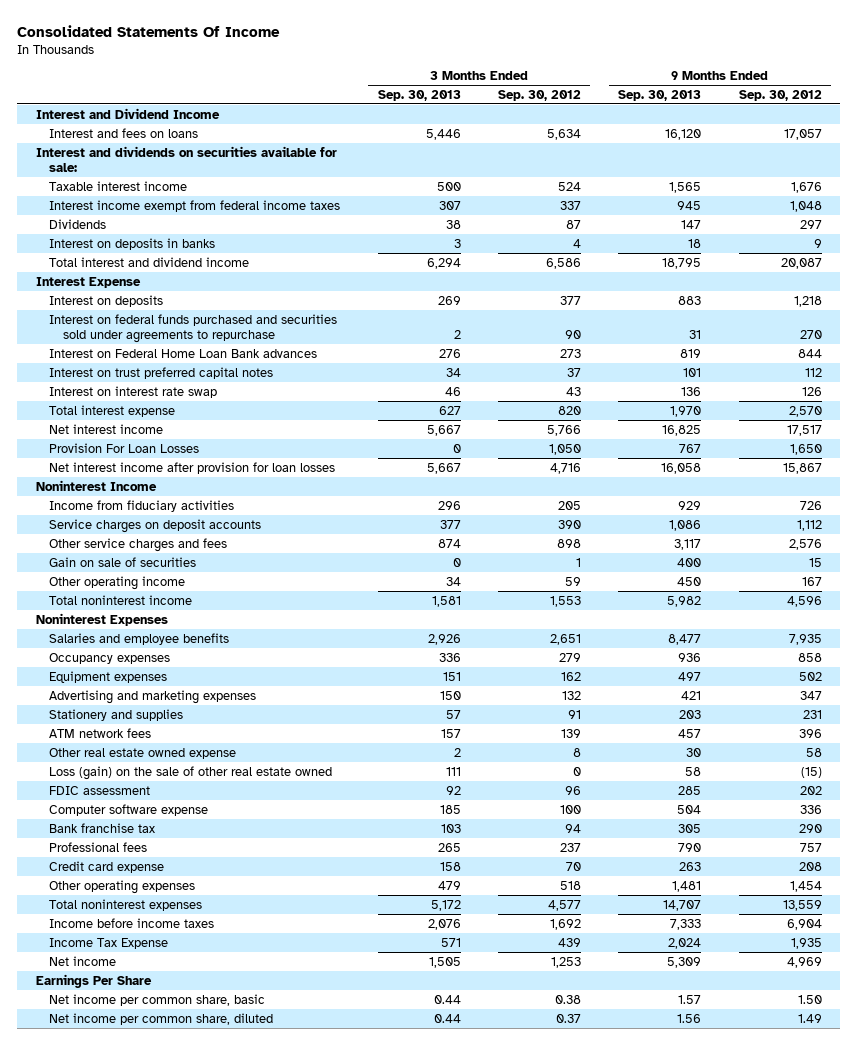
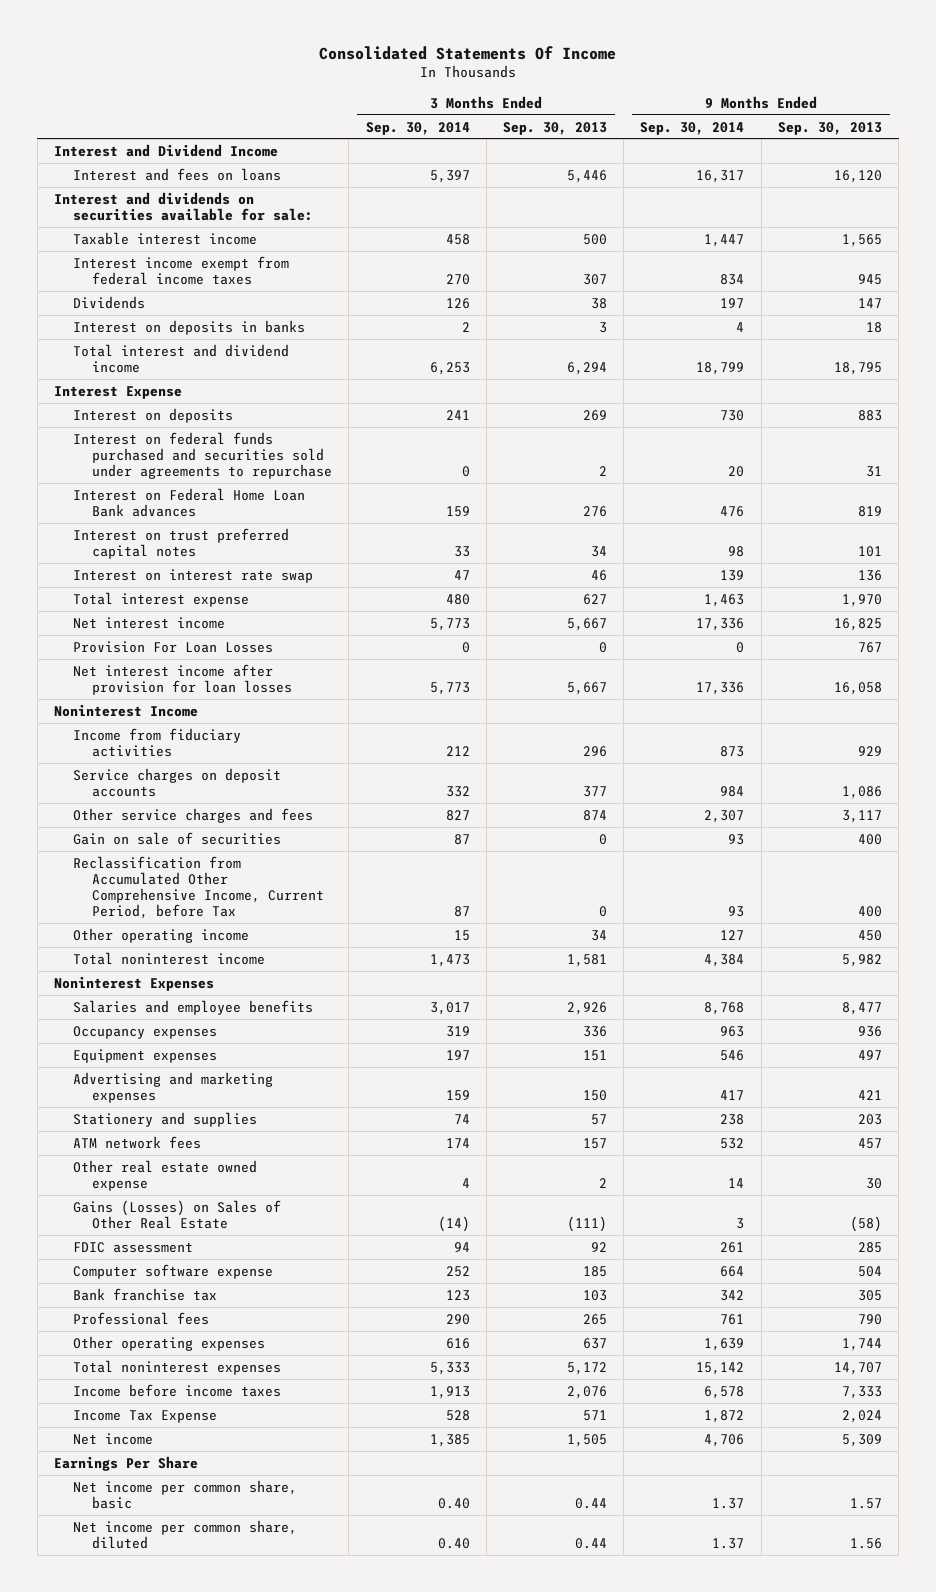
[498,89,582,101] Sep. 30, 2012 -> none
[738,89,822,101] Sep. 30, 2012 -> none
none -> [365,121,470,135] Sep. 30, 2014
none -> [640,121,745,135] Sep. 30, 2014
none -> [73,855,325,919] Reclassification from Accumulated Other Comprehensive Income, Current Period, before Tax
[49,765,333,780] Loss (gain) on the sale of other real estate owned -> [73,1199,282,1229] Gains (Losses) on Sales of Other Real Estate
[445,766,461,776] 111 -> [567,1215,608,1232] (111)
[685,766,702,776] 58 -> [849,1215,882,1232] (58)
[49,860,165,873] Credit card expense -> none
[437,880,461,890] 479 -> [583,1337,608,1349] 637
[672,880,702,892] 1,481 -> [841,1337,882,1351] 1,744

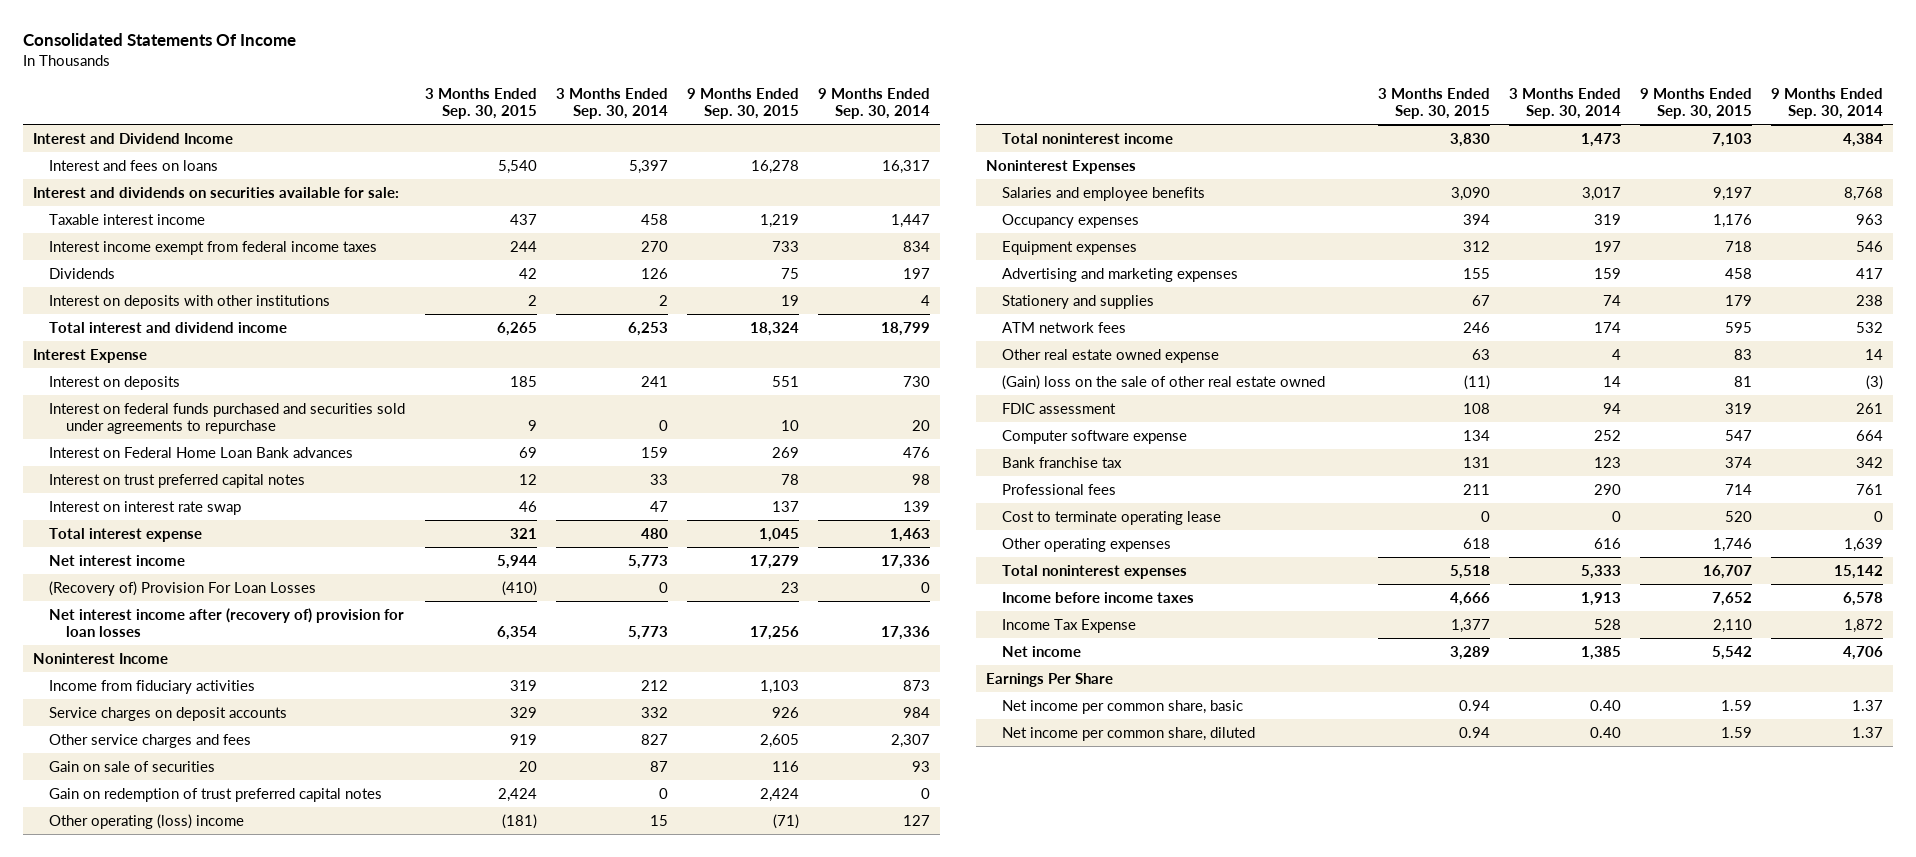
[503,121,608,135] Sep. 30, 2013 -> none
[777,121,882,135] Sep. 30, 2013 -> none
none -> [424,87,537,120] 3 Months Ended Sep. 30, 2015
none -> [686,87,799,120] 9 Months Ended Sep. 30, 2015
[73,319,306,335] Interest on deposits in banks -> [49,294,331,309] Interest on deposits with other institutions
[73,640,274,653] Provision For Loan Losses -> [49,580,317,596] (Recovery of) Provision For Loan Losses
[73,663,293,695] Net interest income after provision for loan losses -> [49,607,405,637] Net interest income after (recovery of) provision for loan losses
[73,855,325,919] Reclassification from Accumulated Other Comprehensive Income, Current Period, before Tax -> none
none -> [49,787,383,802] Gain on redemption of trust preferred capital notes
[73,927,250,943] Other operating income -> [49,813,245,829] Other operating (loss) income
[73,1199,282,1229] Gains (Losses) on Sales of Other Real Estate -> [1002,374,1326,390] (Gain) loss on the sale of other real estate owned
[437,1215,470,1232] (14) -> [1602,375,1621,387] 14
[736,1217,745,1229] 3 -> [1866,374,1884,390] (3)
none -> [1002,510,1222,525] Cost to terminate operating lease

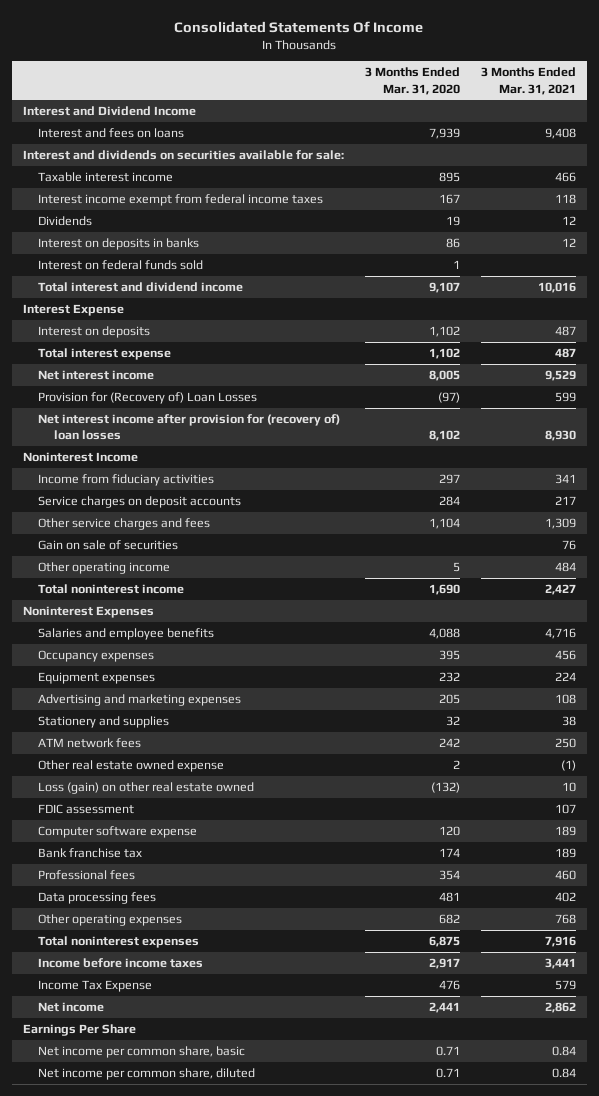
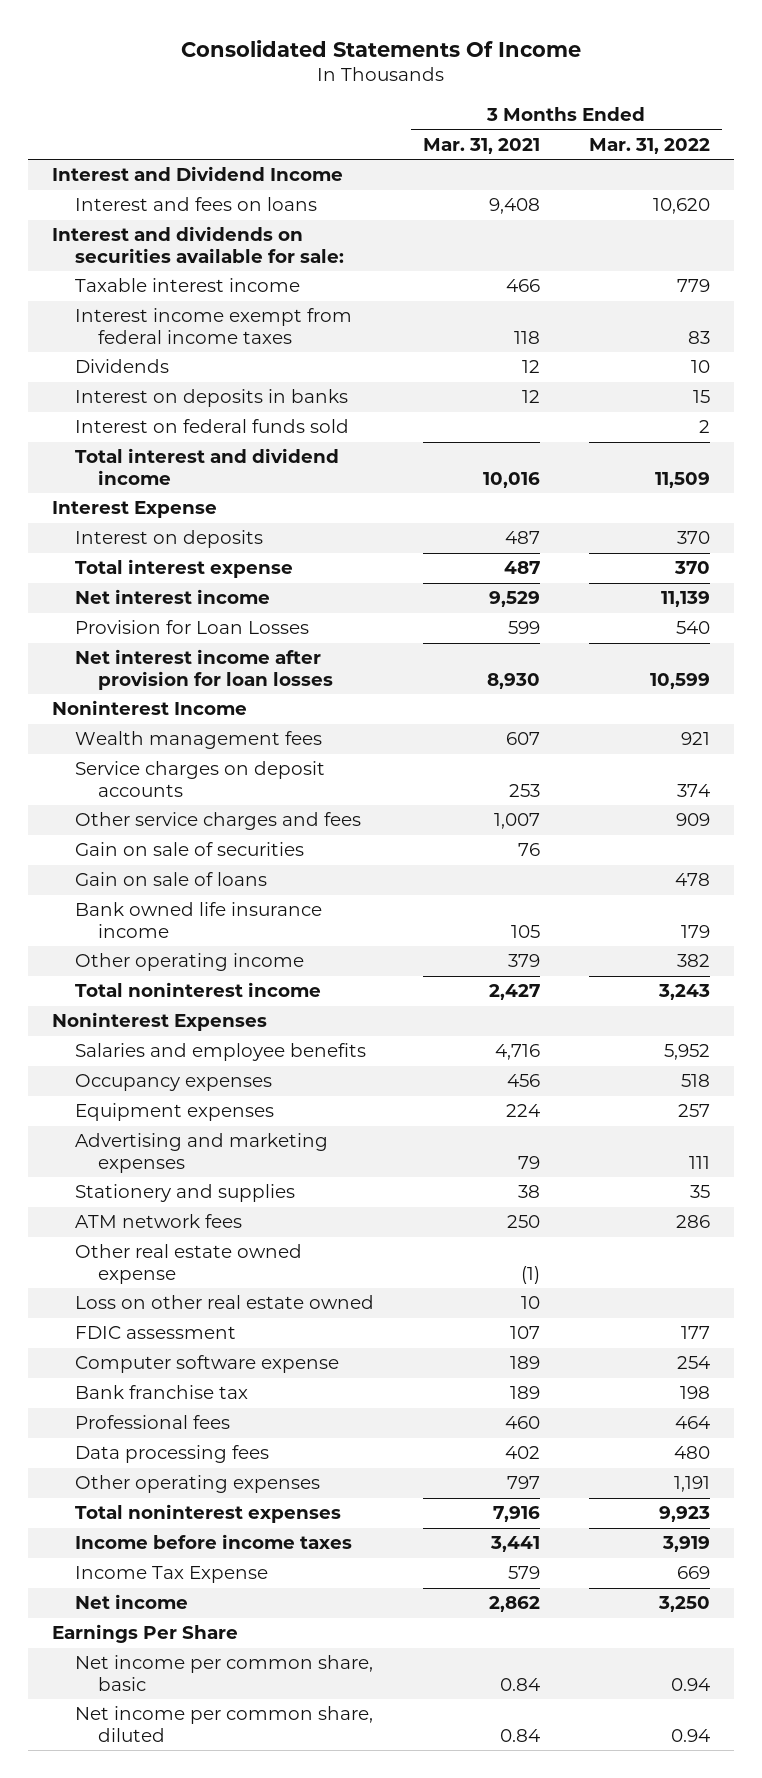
[364,67,460,95] 3 Months Ended Mar. 31, 2020 -> none
none -> [588,137,710,154] Mar. 31, 2022
[38,392,258,405] Provision for (Recovery of) Loan Losses -> [75,620,310,635] Provision for Loan Losses
[38,414,341,441] Net interest income after provision for (recovery of) loan losses -> [75,649,334,690] Net interest income after provision for loan losses
[38,474,215,487] Income from fiduciary activities -> none
none -> [75,731,323,750] Wealth management fees
[555,496,577,506] 217 -> [508,783,540,797] 253
[545,518,577,530] 1,309 -> [493,813,540,830] 1,007
none -> [75,872,268,887] Gain on sale of loans
none -> [75,902,323,938] Bank owned life insurance income
[555,562,577,573] 484 -> [507,954,540,968] 379
[555,694,577,705] 108 -> [517,1155,540,1169] 79
[38,782,255,795] Loss (gain) on other real estate owned -> [75,1295,375,1310] Loss on other real estate owned
[555,914,577,925] 768 -> [506,1476,540,1490] 797

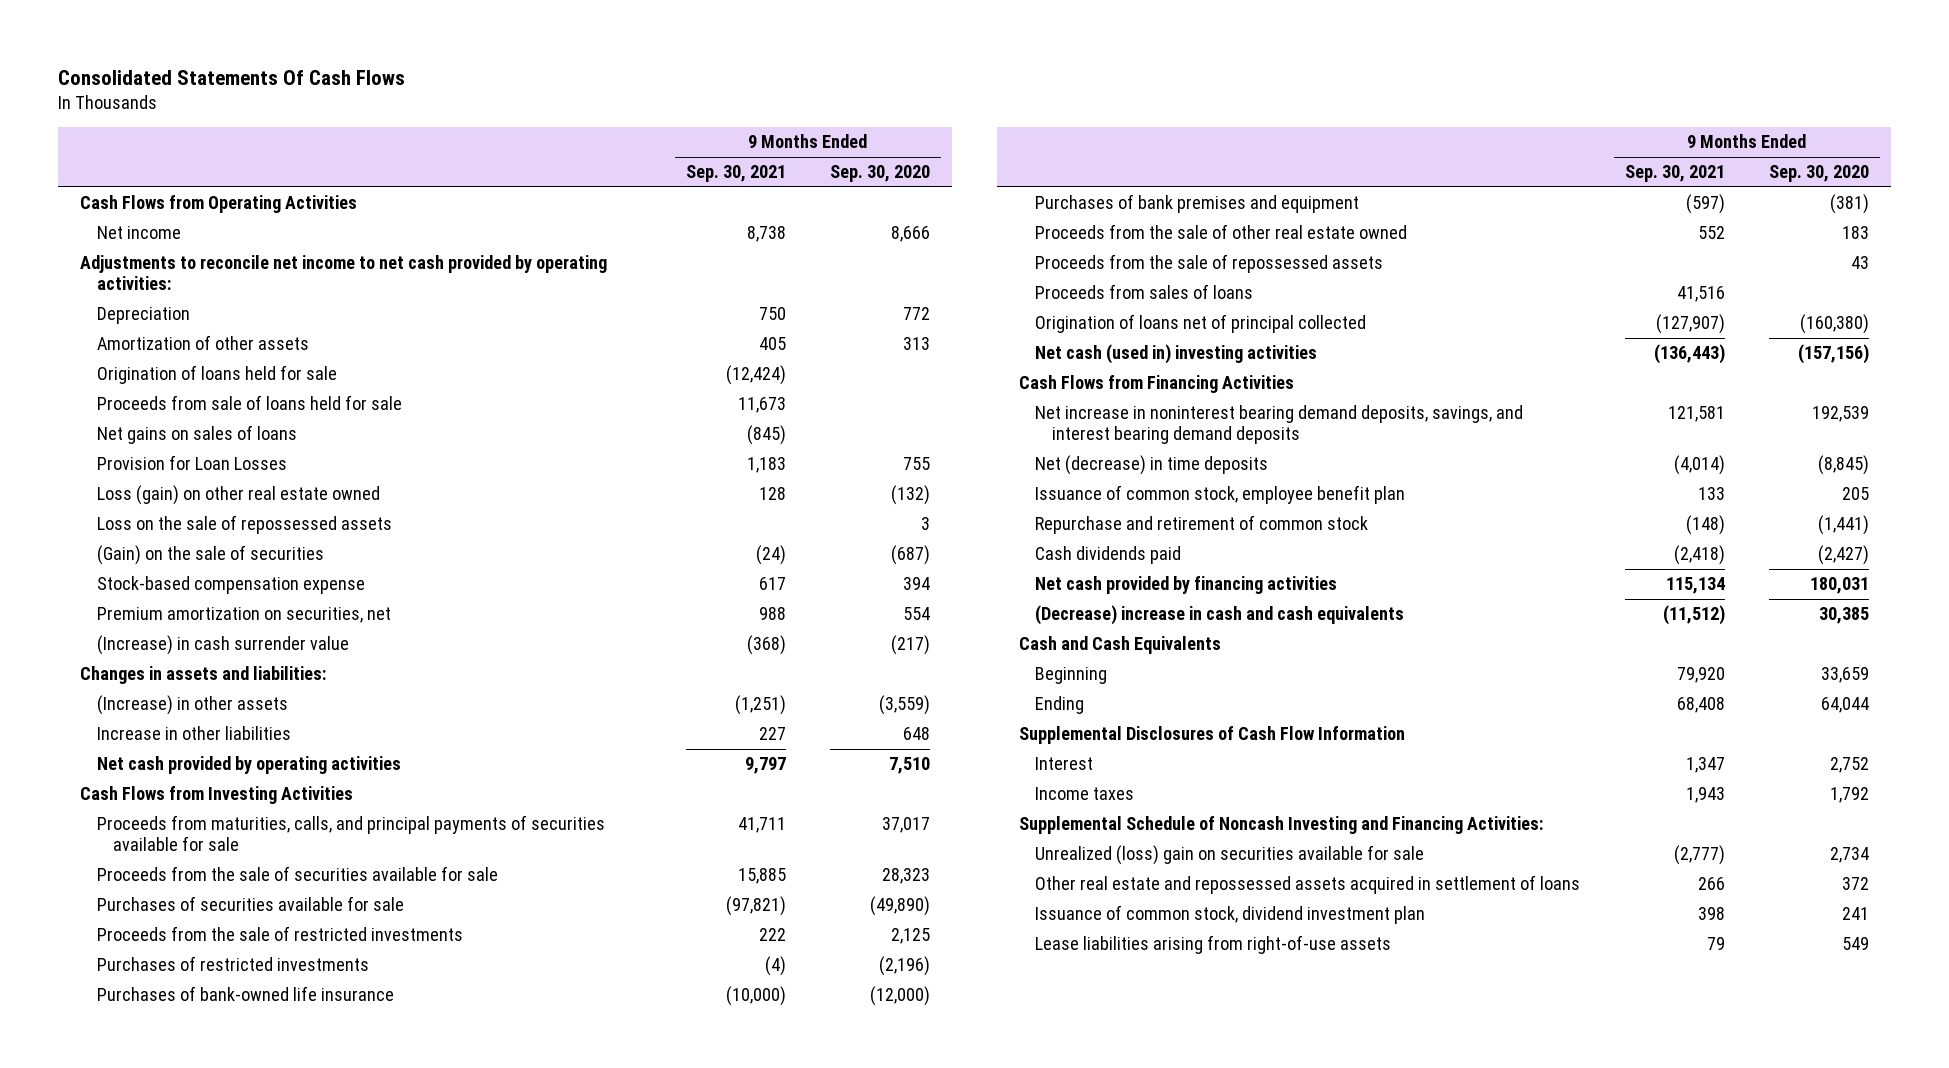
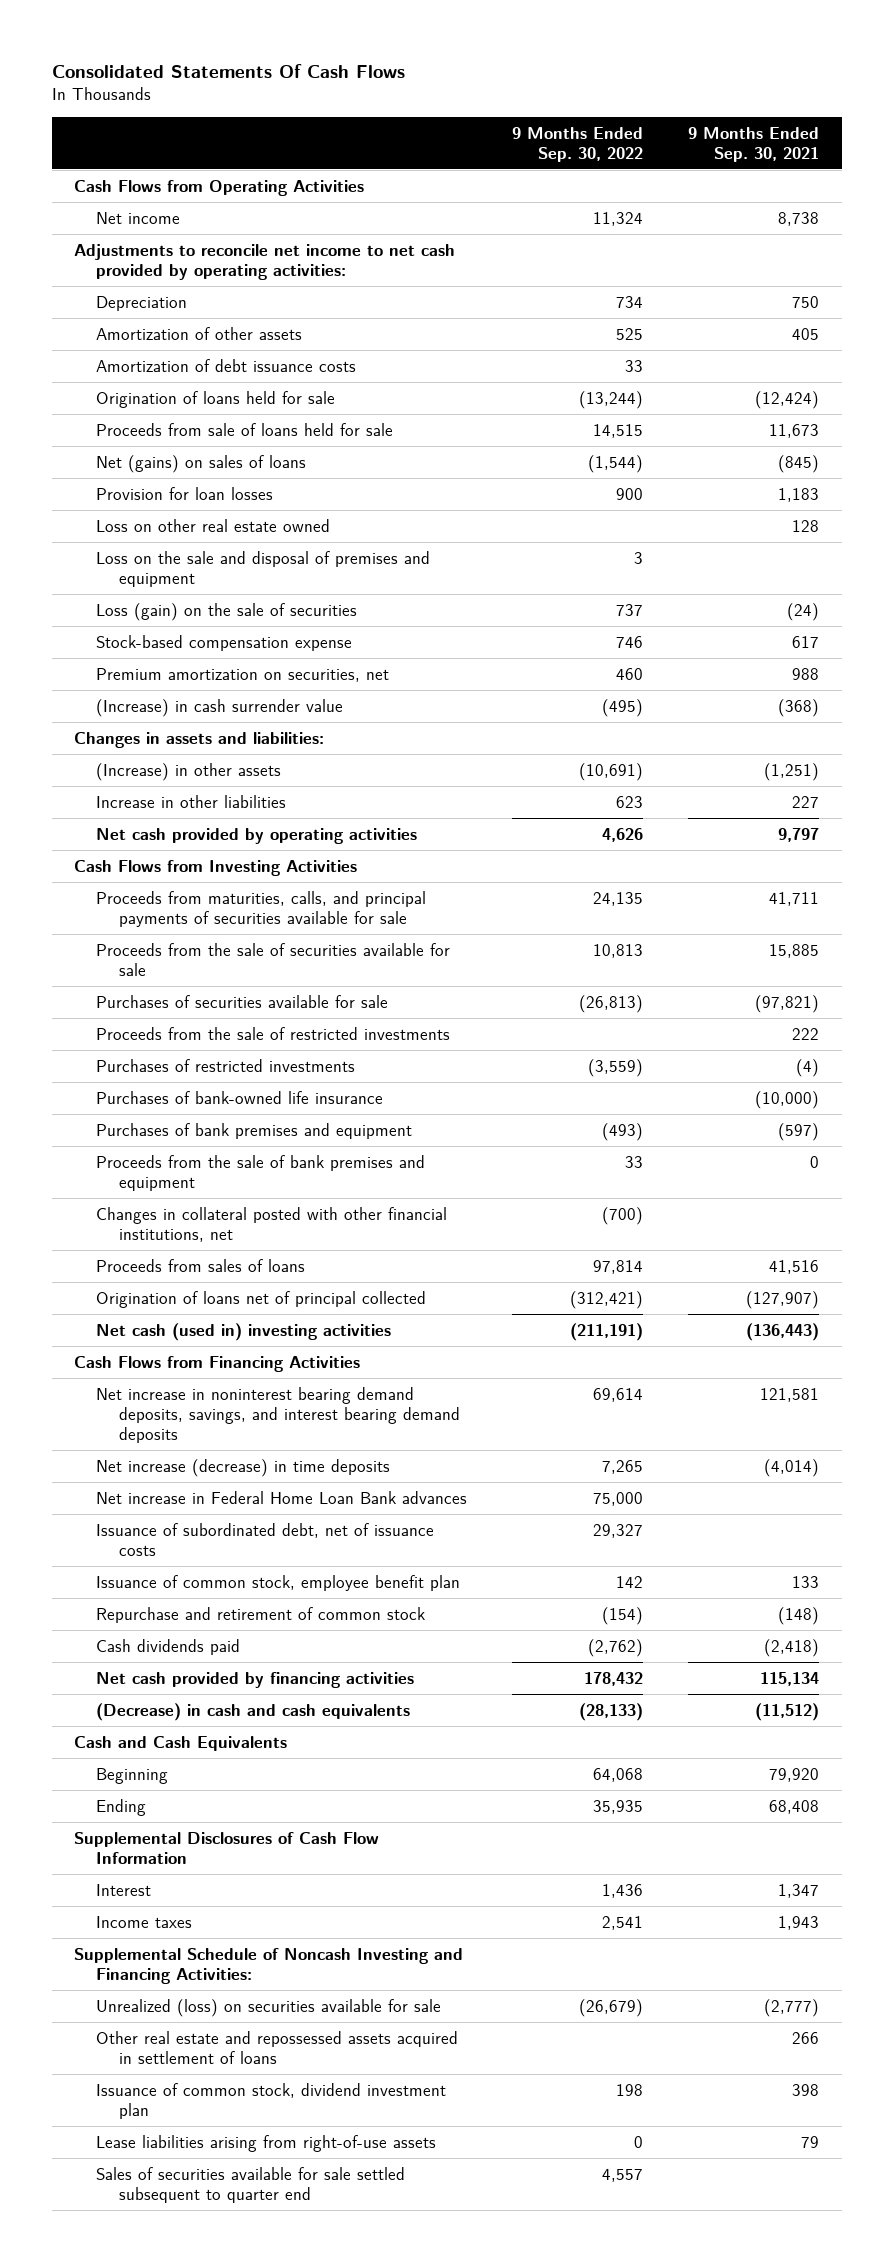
[830,165,931,183] Sep. 30, 2020 -> none
none -> [512,126,644,162] 9 Months Ended Sep. 30, 2022
none -> [96,358,357,372] Amortization of debt issuance costs
[96,515,392,535] Loss on the sale of repossessed assets -> none
[96,425,297,445] Net gains on sales of loans -> [96,454,307,473] Net (gains) on sales of loans
[96,455,287,471] Provision for Loan Losses -> [96,486,274,500] Provision for loan losses
[96,485,380,506] Loss (gain) on other real estate owned -> [96,518,331,532] Loss on other real estate owned
none -> [96,550,431,587] Loss on the sale and disposal of premises and equipment
[96,545,324,566] (Gain) on the sale of securities -> [96,602,358,621] Loss (gain) on the sale of securities
[1035,254,1384,274] Proceeds from the sale of repossessed assets -> none
[1035,224,1408,240] Proceeds from the sale of other real estate owned -> [96,1154,426,1191] Proceeds from the sale of bank premises and equipment
[1697,226,1725,240] 552 -> [810,1155,820,1168] 0
none -> [96,1206,448,1242] Changes in collateral posted with other financial institutions, net
[1035,455,1269,476] Net (decrease) in time deposits -> [96,1458,391,1477] Net increase (decrease) in time deposits
none -> [96,1490,468,1504] Net increase in Federal Home Loan Bank advances
none -> [96,1522,435,1556] Issuance of subordinated debt, net of issuance costs
[1035,605,1405,626] (Decrease) increase in cash and cash equivalents -> [96,1702,411,1721] (Decrease) in cash and cash equivalents
[1035,845,1425,866] Unrealized (loss) gain on securities available for sale -> [96,1998,442,2017] Unrealized (loss) on securities available for sale
none -> [96,2166,406,2203] Sales of securities available for sale settled subsequent to quarter end

